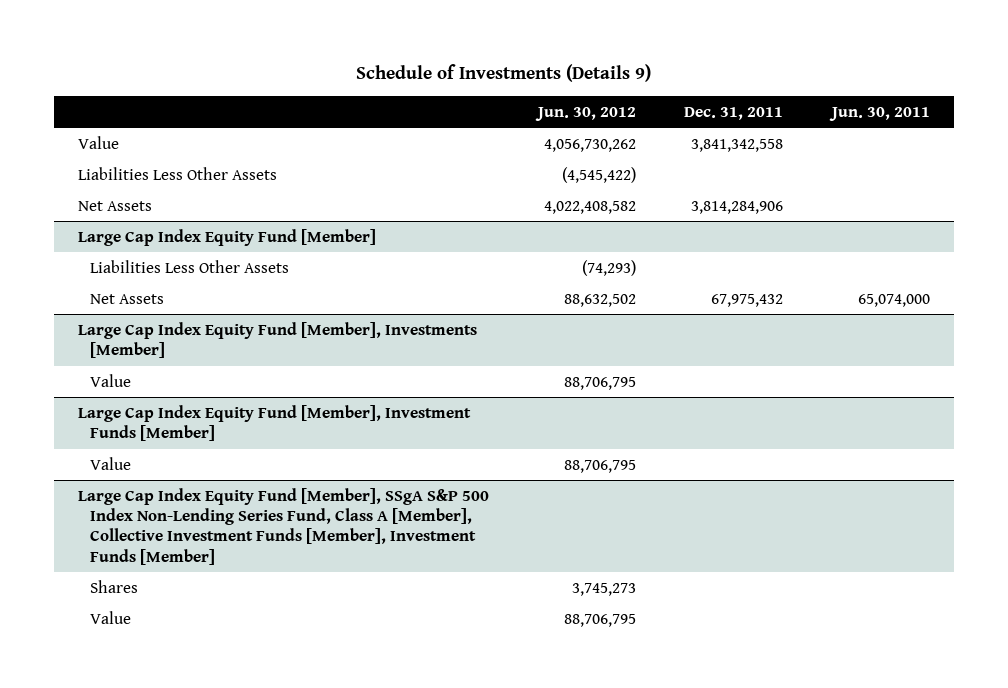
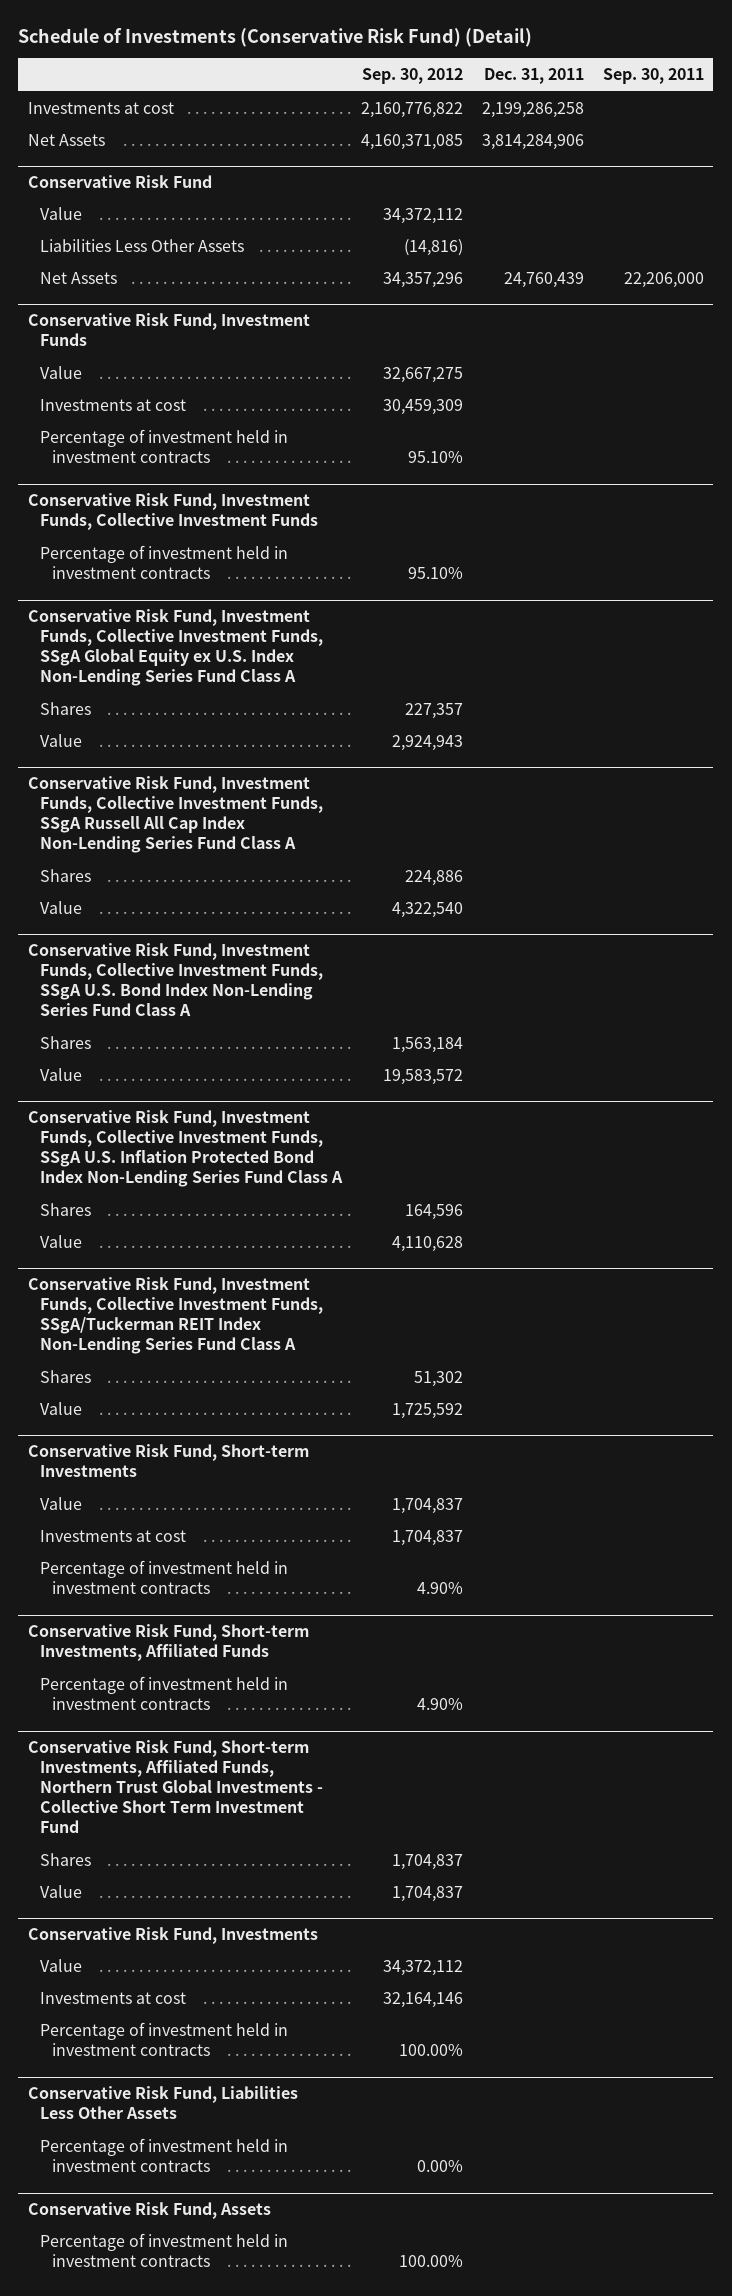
[356,64,652,83] Schedule of Investments (Details 9) -> [18,27,533,47] Schedule of Investments (Conservative Risk Fund) (Detail)
[534,106,636,121] Jun. 30, 2012 -> none
[829,106,931,121] Jun. 30, 2011 -> none
none -> [361,68,463,85] Sep. 30, 2012
none -> [602,68,704,85] Sep. 30, 2011
[77,135,119,149] Value -> none
[77,166,277,180] Liabilities Less Other Assets -> none
none -> [27,101,174,114] Investments at cost
[77,228,376,246] Large Cap Index Equity Fund [Member] -> none
[89,259,289,273] Liabilities Less Other Assets -> none
[89,293,164,304] Net Assets -> none
[77,321,477,359] Large Cap Index Equity Fund [Member], Investments [Member] -> none
[89,373,131,387] Value -> none
[77,404,471,442] Large Cap Index Equity Fund [Member], Investment Funds [Member] -> none
[89,456,131,470] Value -> none
none -> [27,175,212,189] Conservative Risk Fund
none -> [39,206,82,220] Value
none -> [39,238,244,252] Liabilities Less Other Assets
none -> [39,271,117,284] Net Assets
none -> [27,313,310,347] Conservative Risk Fund, Investment Funds
none -> [39,365,82,379] Value
none -> [39,398,186,411] Investments at cost
none -> [39,428,288,464] Percentage of investment held in investment contracts
none -> [27,493,318,531] Conservative Risk Fund, Investment Funds, Collective Investment Funds
none -> [39,544,288,580] Percentage of investment held in investment contracts
[77,487,489,565] Large Cap Index Equity Fund [Member], SSgA S&P 500 Index Non-Lending Series Fund, Class A [Member], Collective Investment Funds [Member], Investment Funds [Member] -> [27,609,323,687] Conservative Risk Fund, Investment Funds, Collective Investment Funds, SSgA Global Equity ex U.S. Index Non-Lending Series Fund Class A
none -> [27,776,323,854] Conservative Risk Fund, Investment Funds, Collective Investment Funds, SSgA Russell All Cap Index Non-Lending Series Fund Class A
none -> [39,868,91,882] Shares
none -> [39,900,82,914] Value
none -> [27,943,323,1017] Conservative Risk Fund, Investment Funds, Collective Investment Funds, SSgA U.S. Bond Index Non-Lending Series Fund Class A
none -> [39,1035,91,1049] Shares
none -> [39,1067,82,1081] Value
none -> [27,1110,343,1188] Conservative Risk Fund, Investment Funds, Collective Investment Funds, SSgA U.S. Inflation Protected Bond Index Non-Lending Series Fund Class A
none -> [39,1202,91,1216] Shares
none -> [39,1234,82,1248] Value
none -> [27,1277,323,1355] Conservative Risk Fund, Investment Funds, Collective Investment Funds, SSgA/Tuckerman REIT Index Non-Lending Series Fund Class A
none -> [39,1369,91,1383] Shares
none -> [39,1401,82,1415] Value
none -> [27,1444,309,1478] Conservative Risk Fund, Short-term Investments
none -> [39,1496,82,1510] Value
none -> [39,1529,186,1542] Investments at cost
none -> [39,1559,288,1595] Percentage of investment held in investment contracts
none -> [27,1624,309,1662] Conservative Risk Fund, Short-term Investments, Affiliated Funds
none -> [39,1675,288,1711] Percentage of investment held in investment contracts
none -> [27,1740,323,1834] Conservative Risk Fund, Short-term Investments, Affiliated Funds, Northern Trust Global Investments - Collective Short Term Investment Fund
none -> [39,1852,91,1866] Shares
none -> [39,1884,82,1898] Value
none -> [27,1927,318,1945] Conservative Risk Fund, Investments
none -> [39,1958,82,1972] Value
none -> [39,1991,186,2004] Investments at cost
none -> [39,2021,288,2057] Percentage of investment held in investment contracts
none -> [27,2086,298,2120] Conservative Risk Fund, Liabilities Less Other Assets
none -> [39,2137,288,2173] Percentage of investment held in investment contracts
none -> [27,2202,271,2220] Conservative Risk Fund, Assets
none -> [39,2232,288,2268] Percentage of investment held in investment contracts

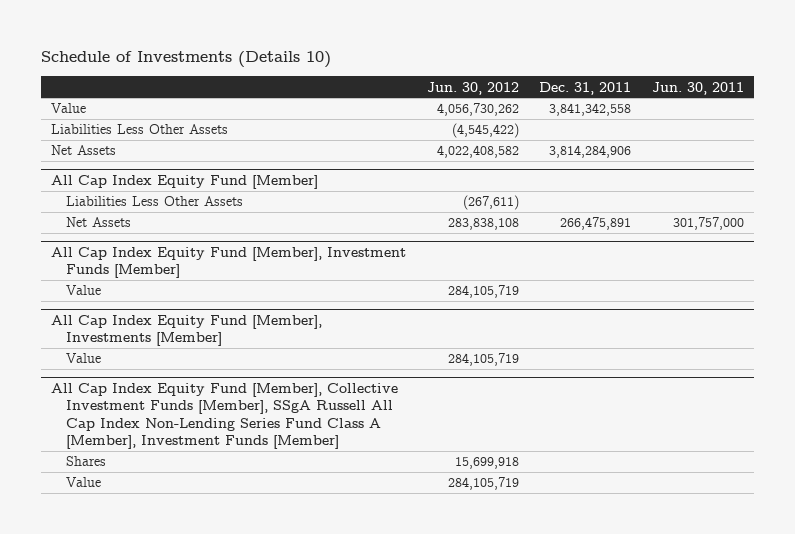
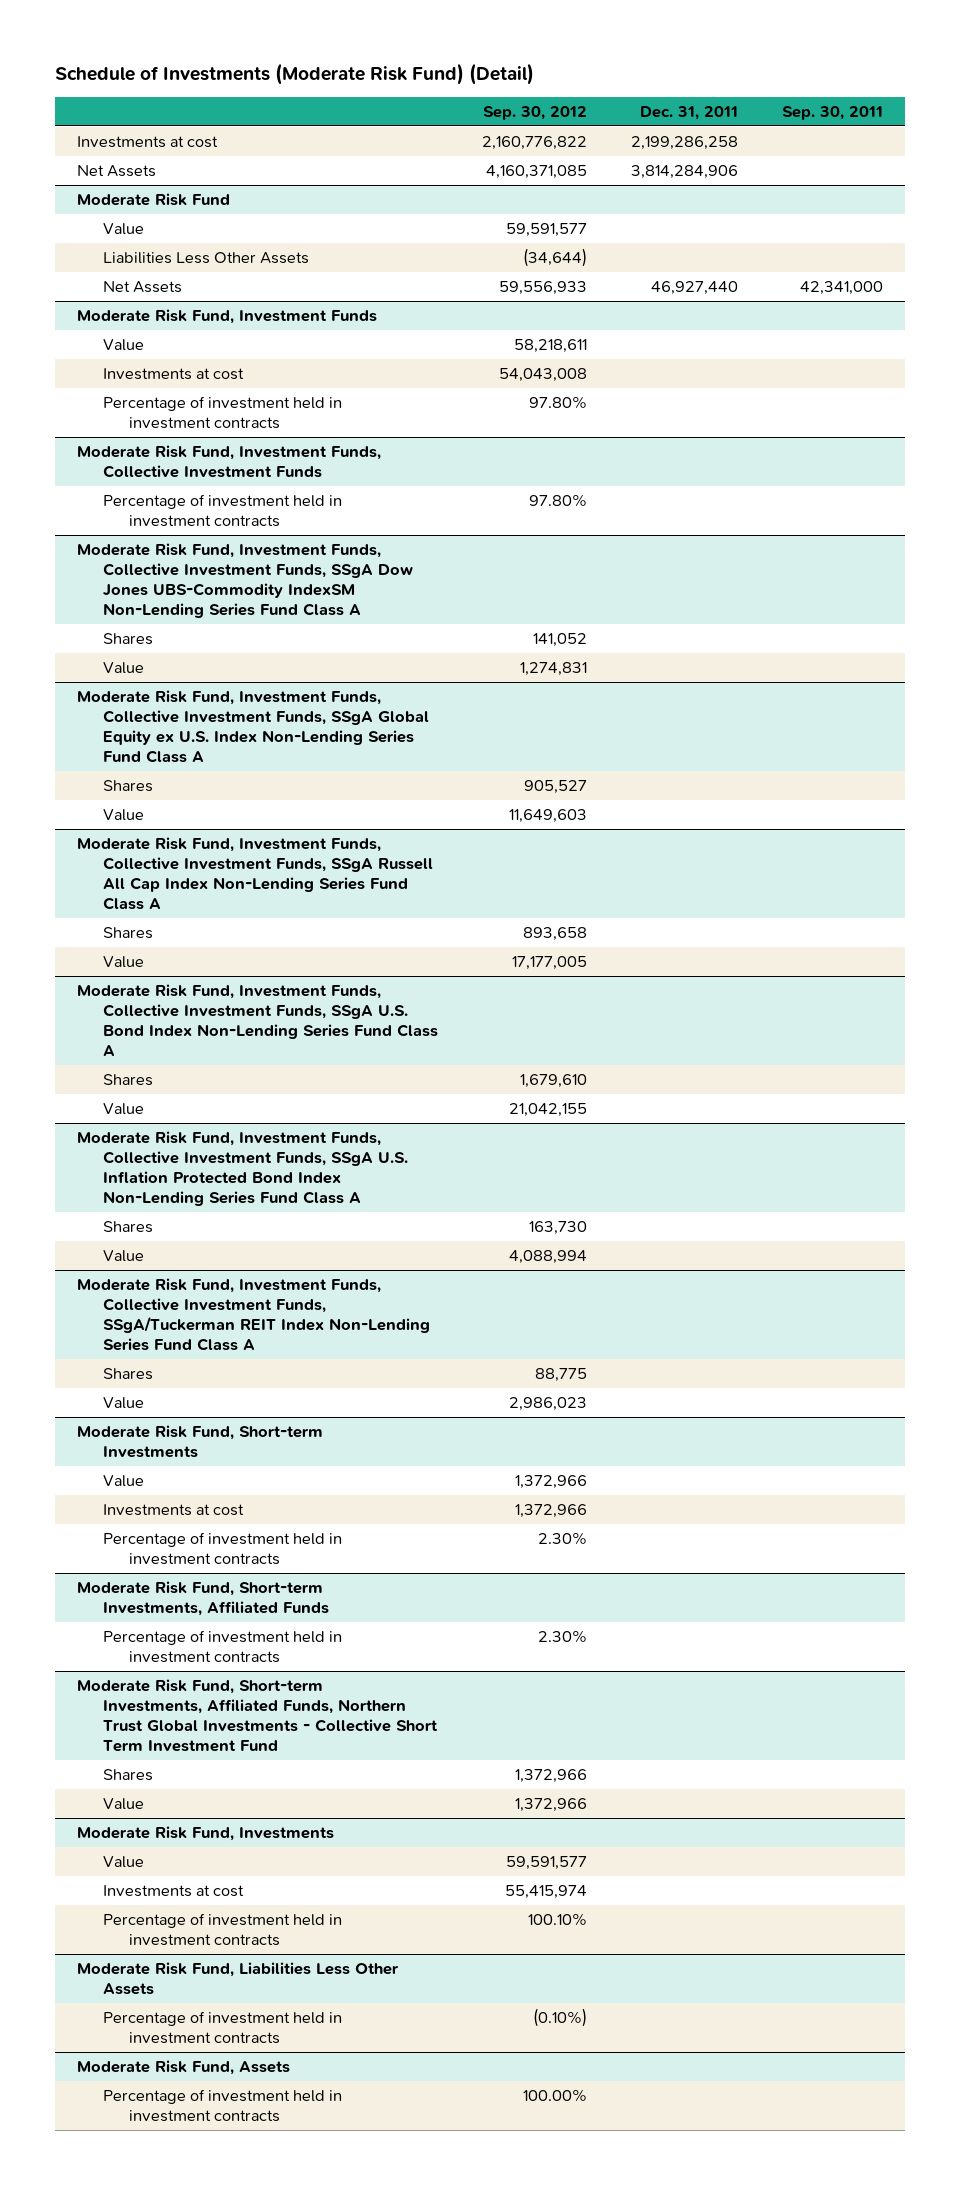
[40,51,331,69] Schedule of Investments (Details 10) -> [54,63,534,86] Schedule of Investments (Moderate Risk Fund) (Detail)
[426,81,519,95] Jun. 30, 2012 -> none
[651,81,744,95] Jun. 30, 2011 -> none
none -> [482,105,587,120] Sep. 30, 2012
none -> [782,105,884,120] Sep. 30, 2011
[51,103,87,114] Value -> none
[51,124,229,135] Liabilities Less Other Assets -> none
none -> [76,136,218,149] Investments at cost
[51,175,319,190] All Cap Index Equity Fund [Member] -> none
[66,196,244,207] Liabilities Less Other Assets -> none
[66,217,132,228] Net Assets -> none
[51,247,407,279] All Cap Index Equity Fund [Member], Investment Funds [Member] -> none
[66,285,102,296] Value -> none
[51,315,323,347] All Cap Index Equity Fund [Member], Investments [Member] -> none
[66,353,102,364] Value -> none
none -> [76,193,230,207] Moderate Risk Fund
none -> [102,223,144,236] Value
none -> [102,252,309,265] Liabilities Less Other Assets
none -> [102,281,182,294] Net Assets
none -> [76,309,377,325] Moderate Risk Fund, Investment Funds
none -> [102,339,144,352] Value
none -> [102,368,244,381] Investments at cost
none -> [102,396,342,430] Percentage of investment held in investment contracts
none -> [76,445,381,479] Moderate Risk Fund, Investment Funds, Collective Investment Funds
none -> [102,494,342,528] Percentage of investment held in investment contracts
none -> [76,543,413,618] Moderate Risk Fund, Investment Funds, Collective Investment Funds, SSgA Dow Jones UBS-Commodity IndexSM Non-Lending Series Fund Class A
none -> [102,633,153,646] Shares
none -> [102,662,144,675] Value
none -> [76,690,429,763] Moderate Risk Fund, Investment Funds, Collective Investment Funds, SSgA Global Equity ex U.S. Index Non-Lending Series Fund Class A
none -> [102,780,153,793] Shares
none -> [102,809,144,822] Value
[51,383,399,450] All Cap Index Equity Fund [Member], Collective Investment Funds [Member], SSgA Russell All Cap Index Non-Lending Series Fund Class A [Member], Investment Funds [Member] -> [76,837,433,910] Moderate Risk Fund, Investment Funds, Collective Investment Funds, SSgA Russell All Cap Index Non-Lending Series Fund Class A
none -> [76,984,438,1056] Moderate Risk Fund, Investment Funds, Collective Investment Funds, SSgA U.S. Bond Index Non-Lending Series Fund Class A
none -> [102,1074,153,1087] Shares
none -> [102,1103,144,1116] Value
none -> [76,1131,408,1206] Moderate Risk Fund, Investment Funds, Collective Investment Funds, SSgA U.S. Inflation Protected Bond Index Non-Lending Series Fund Class A
none -> [102,1221,153,1234] Shares
none -> [102,1250,144,1263] Value
none -> [76,1278,430,1351] Moderate Risk Fund, Investment Funds, Collective Investment Funds, SSgA/Tuckerman REIT Index Non-Lending Series Fund Class A
none -> [102,1368,153,1381] Shares
none -> [102,1397,144,1410] Value
none -> [76,1425,323,1459] Moderate Risk Fund, Short-term Investments
none -> [102,1475,144,1488] Value
none -> [102,1504,244,1517] Investments at cost
none -> [102,1532,342,1566] Percentage of investment held in investment contracts
none -> [76,1581,329,1617] Moderate Risk Fund, Short-term Investments, Affiliated Funds
none -> [102,1630,342,1664] Percentage of investment held in investment contracts
none -> [76,1679,438,1752] Moderate Risk Fund, Short-term Investments, Affiliated Funds, Northern Trust Global Investments - Collective Short Term Investment Fund
none -> [102,1769,153,1782] Shares
none -> [102,1798,144,1811] Value
none -> [76,1826,334,1842] Moderate Risk Fund, Investments
none -> [102,1856,144,1869] Value
none -> [102,1885,244,1898] Investments at cost
none -> [102,1913,342,1947] Percentage of investment held in investment contracts
none -> [76,1962,399,1996] Moderate Risk Fund, Liabilities Less Other Assets
none -> [102,2011,342,2045] Percentage of investment held in investment contracts
none -> [76,2060,290,2076] Moderate Risk Fund, Assets
none -> [102,2089,342,2123] Percentage of investment held in investment contracts

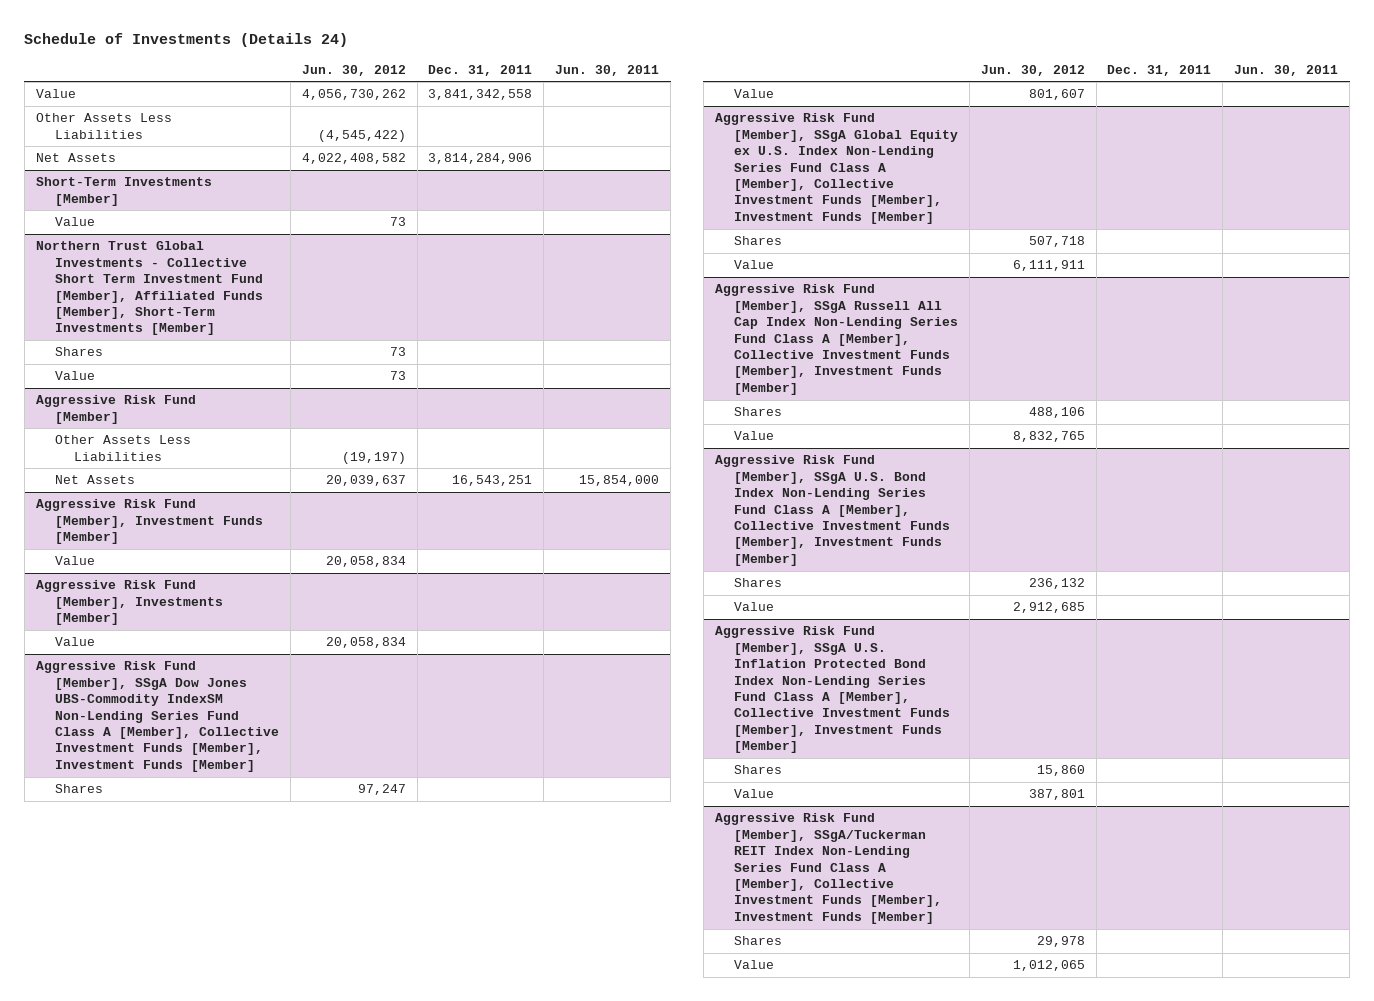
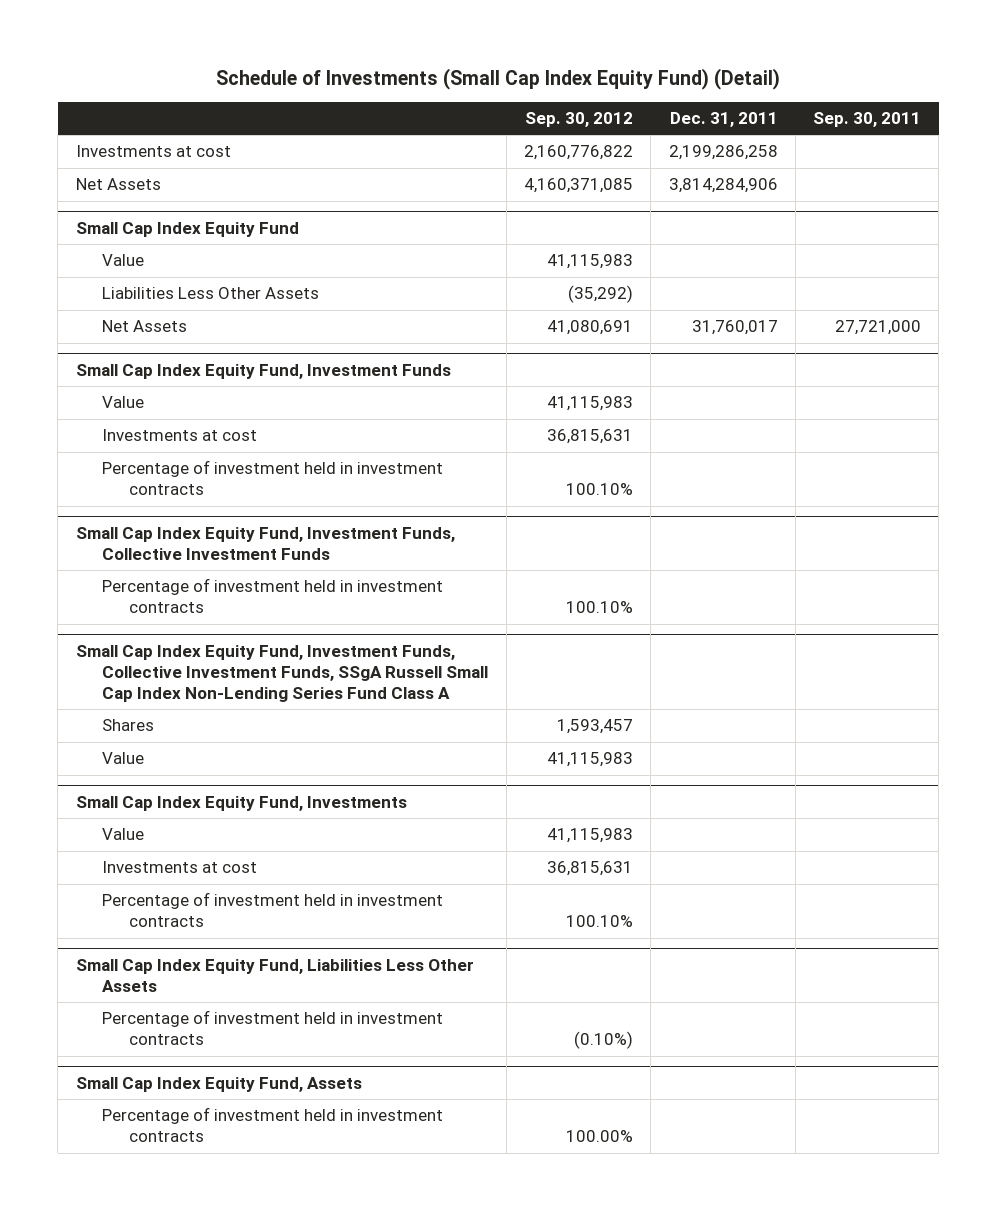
[24,33,349,48] Schedule of Investments (Details 24) -> [216,67,781,90] Schedule of Investments (Small Cap Index Equity Fund) (Detail)
[301,64,406,76] Jun. 30, 2012 -> none
[555,64,660,76] Jun. 30, 2011 -> none
none -> [525,112,634,128] Sep. 30, 2012
none -> [813,112,922,128] Sep. 30, 2011
[35,89,76,99] Value -> none
[35,113,172,139] Other Assets Less Liabilities -> none
none -> [75,145,231,158] Investments at cost
[35,177,212,206] Short-Term Investments [Member] -> none
[54,217,95,227] Value -> none
[35,241,263,336] Northern Trust Global Investments - Collective Short Term Investment Fund [Member], Affiliated Funds [Member], Short-Term Investments [Member] -> none
[54,347,103,357] Shares -> none
[54,371,95,381] Value -> none
[35,395,196,424] Aggressive Risk Fund [Member] -> none
[54,435,191,461] Other Assets Less Liabilities -> none
[54,475,135,485] Net Assets -> none
[35,499,263,545] Aggressive Risk Fund [Member], Investment Funds [Member] -> none
[54,556,95,566] Value -> none
[35,580,223,626] Aggressive Risk Fund [Member], Investments [Member] -> none
[54,637,95,647] Value -> none
[35,661,279,772] Aggressive Risk Fund [Member], SSgA Dow Jones UBS-Commodity IndexSM Non-Lending Series Fund Class A [Member], Collective Investment Funds [Member], Investment Funds [Member] -> none
[54,784,103,794] Shares -> none
[733,89,774,99] Value -> none
[714,113,958,224] Aggressive Risk Fund [Member], SSgA Global Equity ex U.S. Index Non-Lending Series Fund Class A [Member], Collective Investment Funds [Member], Investment Funds [Member] -> none
[733,236,782,246] Shares -> none
[733,260,774,270] Value -> none
none -> [75,221,299,237] Small Cap Index Equity Fund
none -> [102,254,145,267] Value
none -> [102,287,320,300] Liabilities Less Other Assets
none -> [102,320,188,333] Net Assets
none -> [75,363,451,379] Small Cap Index Equity Fund, Investment Funds
none -> [102,396,145,409] Value
none -> [102,429,258,442] Investments at cost
none -> [102,460,444,496] Percentage of investment held in investment contracts
none -> [75,526,455,560] Small Cap Index Equity Fund, Investment Funds, Collective Investment Funds
none -> [102,578,444,614] Percentage of investment held in investment contracts
[714,284,958,395] Aggressive Risk Fund [Member], SSgA Russell All Cap Index Non-Lending Series Fund Class A [Member], Collective Investment Funds [Member], Investment Funds [Member] -> [75,644,489,702] Small Cap Index Equity Fund, Investment Funds, Collective Investment Funds, SSgA Russell Small Cap Index Non-Lending Series Fund Class A
[714,455,950,566] Aggressive Risk Fund [Member], SSgA U.S. Bond Index Non-Lending Series Fund Class A [Member], Collective Investment Funds [Member], Investment Funds [Member] -> none
[733,578,782,588] Shares -> none
[733,602,774,612] Value -> none
[714,626,950,754] Aggressive Risk Fund [Member], SSgA U.S. Inflation Protected Bond Index Non-Lending Series Fund Class A [Member], Collective Investment Funds [Member], Investment Funds [Member] -> none
[733,765,782,775] Shares -> none
[733,789,774,799] Value -> none
[714,813,942,924] Aggressive Risk Fund [Member], SSgA/Tuckerman REIT Index Non-Lending Series Fund Class A [Member], Collective Investment Funds [Member], Investment Funds [Member] -> none
[733,936,782,946] Shares -> none
[733,960,774,970] Value -> none
none -> [75,795,407,811] Small Cap Index Equity Fund, Investments
none -> [102,828,145,841] Value
none -> [102,861,258,874] Investments at cost
none -> [102,892,444,928] Percentage of investment held in investment contracts
none -> [75,958,474,992] Small Cap Index Equity Fund, Liabilities Less Other Assets
none -> [102,1010,444,1046] Percentage of investment held in investment contracts
none -> [75,1076,362,1092] Small Cap Index Equity Fund, Assets
none -> [102,1107,444,1143] Percentage of investment held in investment contracts

